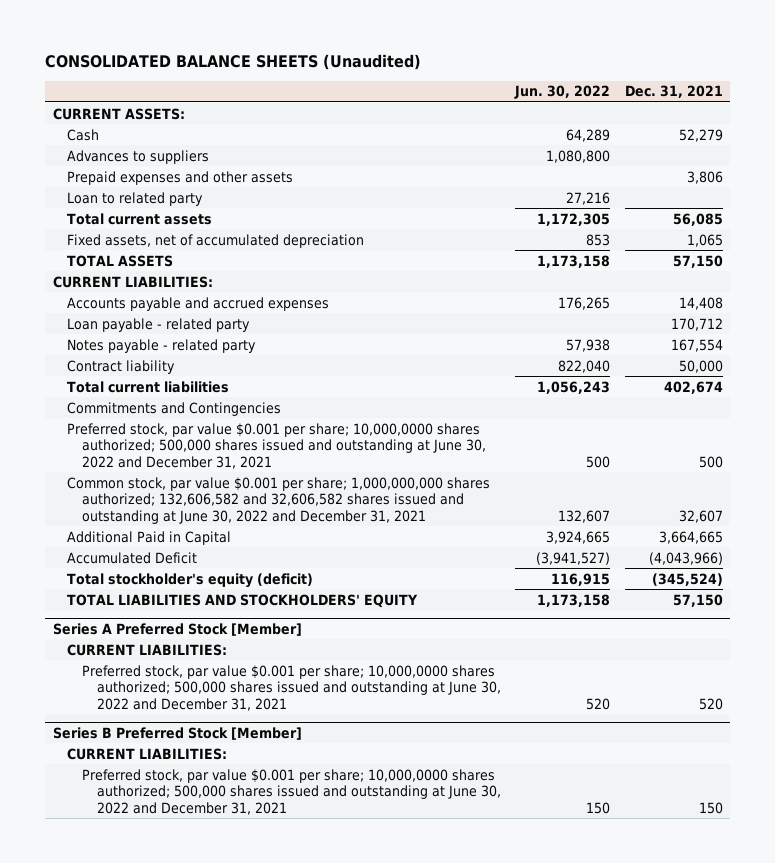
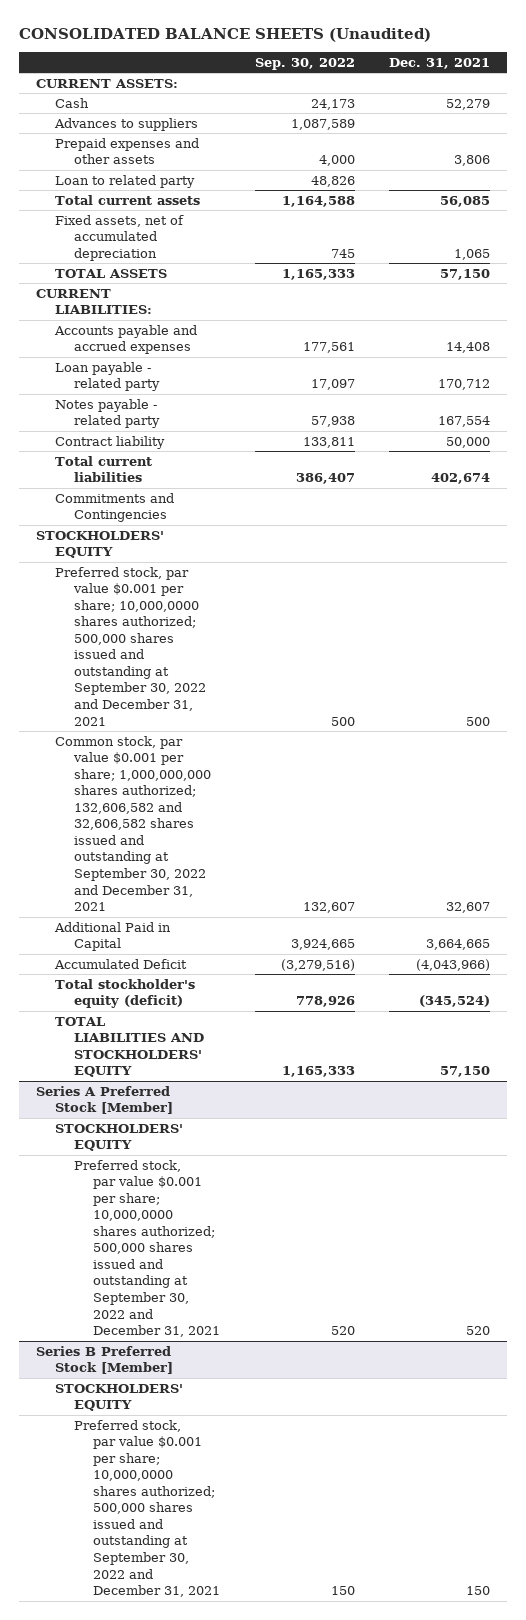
[514,85,611,100] Jun. 30, 2022 -> none
none -> [254,57,355,70] Sep. 30, 2022
none -> [36,530,165,559] STOCKHOLDERS' EQUITY
[67,422,487,469] Preferred stock, par value $0.001 per share; 10,000,0000 shares authorized; 500,000 shares issued and outstanding at June 30, 2022 and December 31, 2021 -> [55,566,207,726] Preferred stock, par value $0.001 per share; 10,000,0000 shares authorized; 500,000 shares issued and outstanding at September 30, 2022 and December 31, 2021
[67,476,491,524] Common stock, par value $0.001 per share; 1,000,000,000 shares authorized; 132,606,582 and 32,606,582 shares issued and outstanding at June 30, 2022 and December 31, 2021 -> [55,735,212,912] Common stock, par value $0.001 per share; 1,000,000,000 shares authorized; 132,606,582 and 32,606,582 shares issued and outstanding at September 30, 2022 and December 31, 2021
[67,643,228,656] CURRENT LIABILITIES: -> none
none -> [55,1123,184,1152] STOCKHOLDERS' EQUITY
[82,664,501,711] Preferred stock, par value $0.001 per share; 10,000,0000 shares authorized; 500,000 shares issued and outstanding at June 30, 2022 and December 31, 2021 -> [74,1159,221,1338] Preferred stock, par value $0.001 per share; 10,000,0000 shares authorized; 500,000 shares issued and outstanding at September 30, 2022 and December 31, 2021
[67,747,228,760] CURRENT LIABILITIES: -> none
none -> [55,1383,184,1412] STOCKHOLDERS' EQUITY
[82,768,501,815] Preferred stock, par value $0.001 per share; 10,000,0000 shares authorized; 500,000 shares issued and outstanding at June 30, 2022 and December 31, 2021 -> [74,1419,221,1598] Preferred stock, par value $0.001 per share; 10,000,0000 shares authorized; 500,000 shares issued and outstanding at September 30, 2022 and December 31, 2021

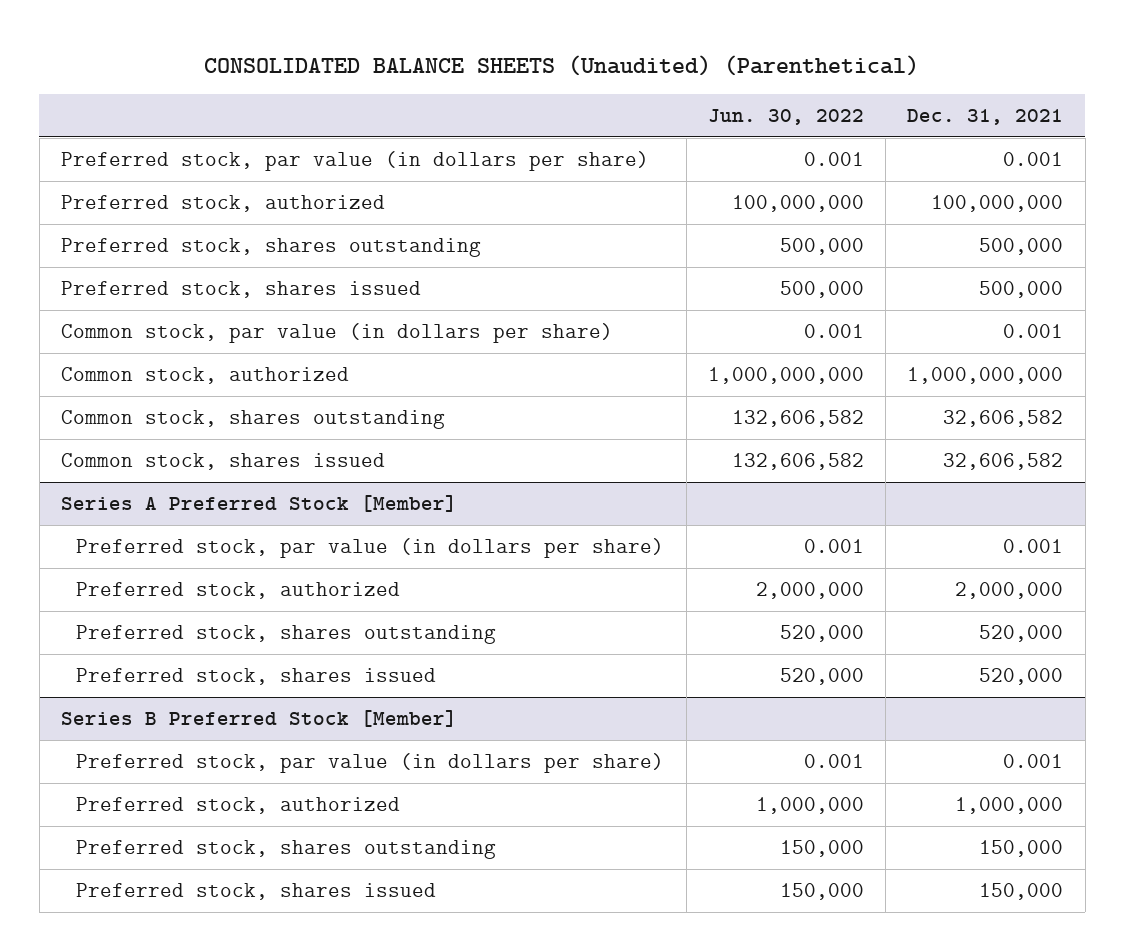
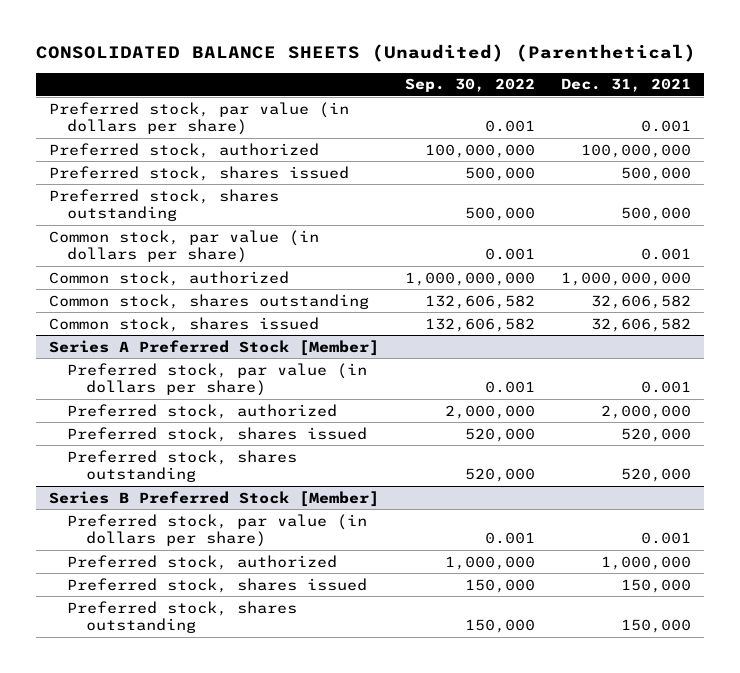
[707,109,864,126] Jun. 30, 2022 -> none
none -> [405,78,536,93] Sep. 30, 2022
[60,237,481,257] Preferred stock, shares outstanding -> [48,188,279,222] Preferred stock, shares outstanding
[76,624,497,644] Preferred stock, shares outstanding -> [67,449,298,483] Preferred stock, shares outstanding
[76,839,497,859] Preferred stock, shares outstanding -> [67,600,298,634] Preferred stock, shares outstanding

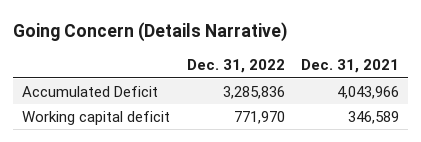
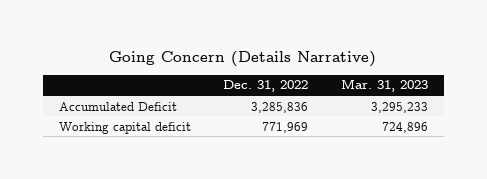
[301,59,400,74] Dec. 31, 2021 -> none
none -> [341,79,429,93] Mar. 31, 2023
[233,111,285,125] 771,970 -> [262,121,309,133] 771,969

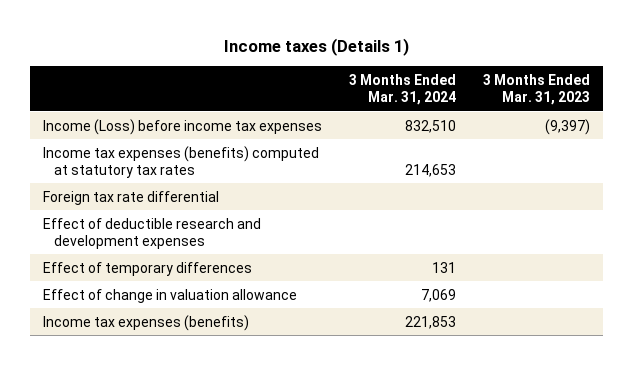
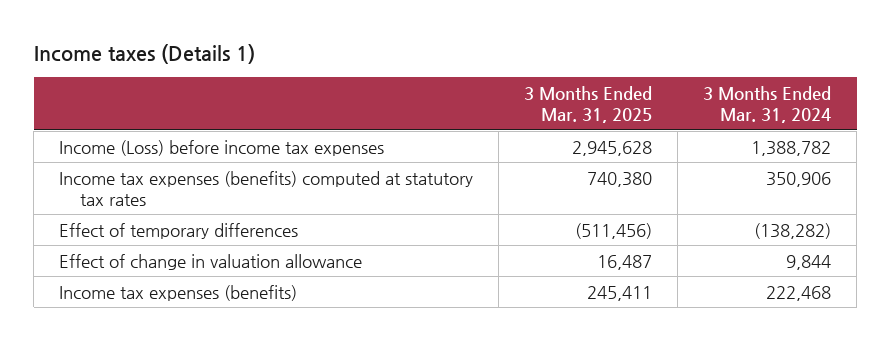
[482,74,590,105] 3 Months Ended Mar. 31, 2023 -> none
none -> [524,85,653,124] 3 Months Ended Mar. 31, 2025
[43,190,220,205] Foreign tax rate differential -> none
[43,217,262,249] Effect of deductible research and development expenses -> none
[405,119,457,133] 832,510 -> [751,140,832,156] 1,388,782
[405,163,457,177] 214,653 -> [766,171,832,187] 350,906
[432,261,457,273] 131 -> [754,222,832,239] (138,282)
[421,288,457,302] 7,069 -> [786,254,832,270] 9,844
[405,315,457,329] 221,853 -> [766,285,832,301] 222,468

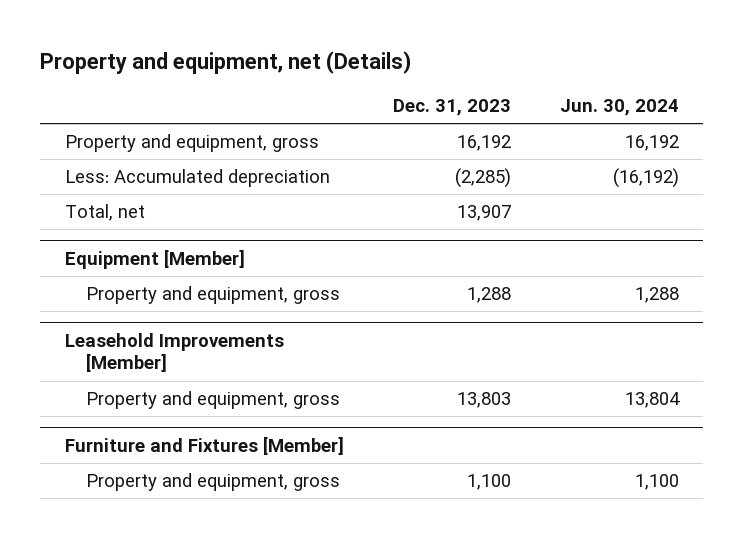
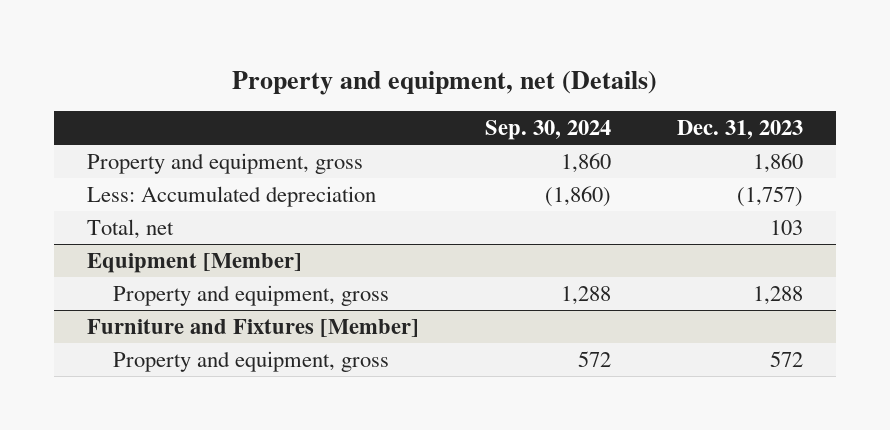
[559,99,679,117] Jun. 30, 2024 -> none
none -> [484,120,611,141] Sep. 30, 2024
[456,135,511,152] 16,192 -> [752,152,803,173] 1,860
[454,168,511,189] (2,285) -> [736,185,803,207] (1,757)
[456,205,511,222] 13,907 -> [769,219,803,235] 103
[64,332,284,373] Leasehold Improvements [Member] -> none
[85,391,340,410] Property and equipment, gross -> none
[466,474,511,491] 1,100 -> [769,350,803,367] 572

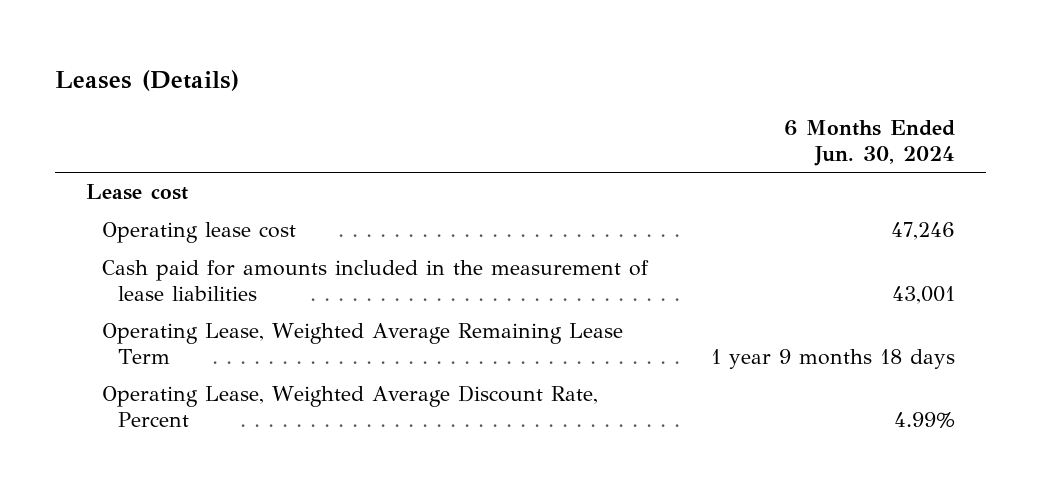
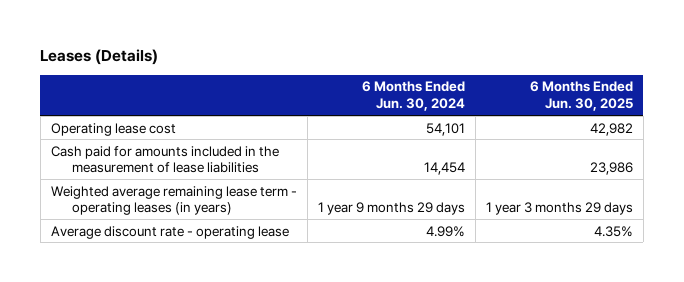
none -> [529,81,633,112] 6 Months Ended Jun. 30, 2025
[86,184,189,201] Lease cost -> none
[890,222,955,241] 47,246 -> [425,122,465,136] 54,101
[891,285,955,304] 43,001 -> [423,162,465,176] 14,454
[102,323,624,364] Operating Lease, Weighted Average Remaining Lease Term -> [50,185,297,216] Weighted average remaining lease term - operating leases (in years)
[710,348,955,369] 1 year 9 months 18 days -> [317,202,465,216] 1 year 9 months 29 days
[102,385,599,427] Operating Lease, Weighted Average Discount Rate, Percent -> [50,225,289,239] Average discount rate - operating lease

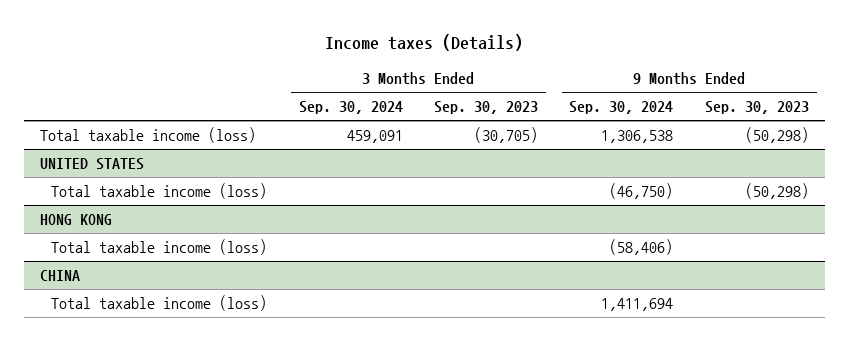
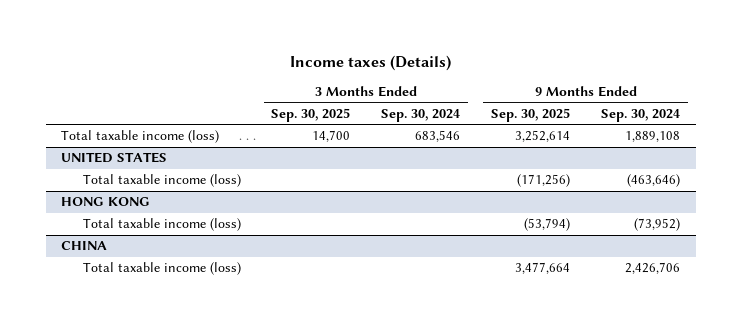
[434,101,539,115] Sep. 30, 2023 -> none
[704,101,809,115] Sep. 30, 2023 -> none
none -> [271,107,351,122] Sep. 30, 2025
none -> [491,107,571,122] Sep. 30, 2025
[346,130,403,144] 459,091 -> [415,130,461,143] 683,546
[601,130,674,144] 1,306,538 -> [625,131,681,143] 1,889,108
[609,183,674,200] (46,750) -> [627,174,681,188] (463,646)
[609,239,674,256] (58,406) -> [634,218,681,232] (73,952)
[601,298,674,312] 1,411,694 -> [625,262,681,275] 2,426,706

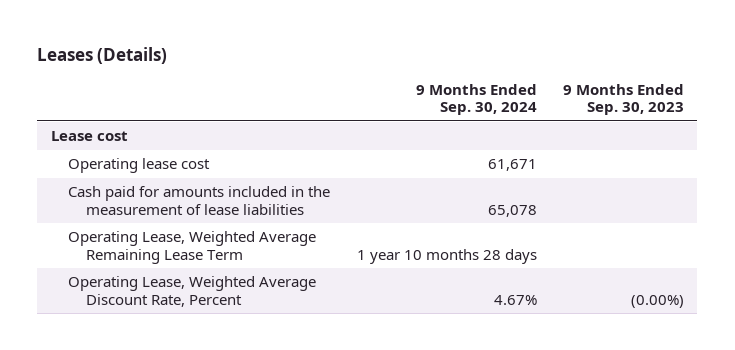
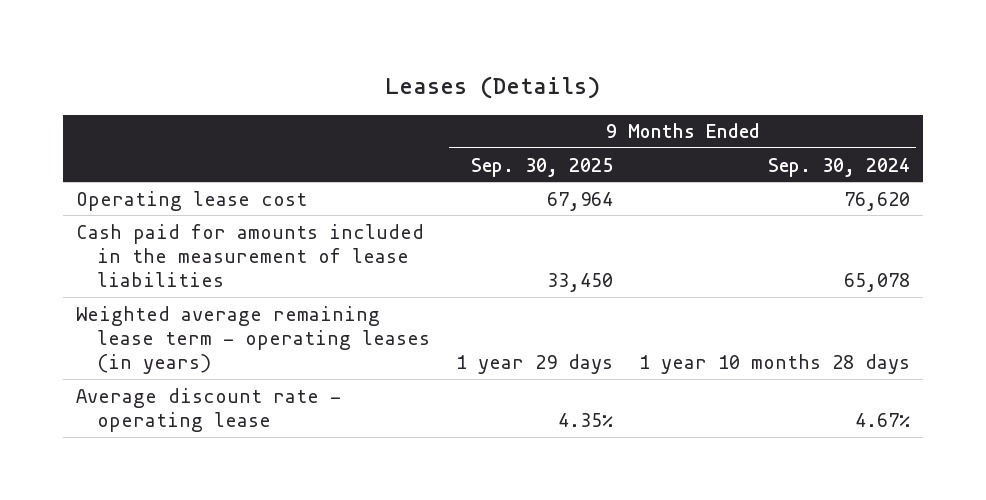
[563,83,685,116] 9 Months Ended Sep. 30, 2023 -> none
none -> [470,157,613,177] Sep. 30, 2025
[50,131,128,142] Lease cost -> none
[487,159,537,172] 61,671 -> [843,191,910,211] 76,620
[68,231,317,264] Operating Lease, Weighted Average Remaining Lease Term -> [76,305,430,375] Weighted average remaining lease term - operating leases (in years)
[68,276,317,307] Operating Lease, Weighted Average Discount Rate, Percent -> [76,387,342,432] Average discount rate - operating lease

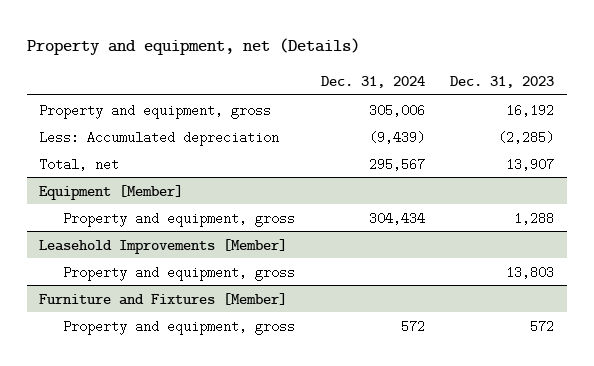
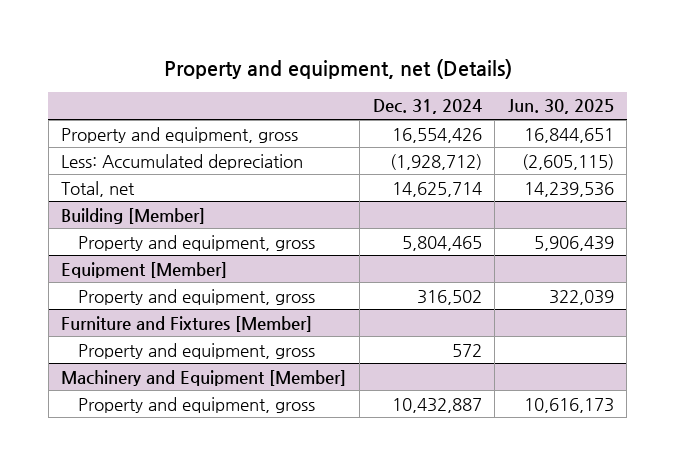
[450,75,555,88] Dec. 31, 2023 -> none
none -> [507,99,614,115] Jun. 30, 2025
[368,103,425,117] 305,006 -> [391,127,482,143] 16,554,426
[368,130,425,144] (9,439) -> [389,153,482,170] (1,928,712)
[368,157,425,171] 295,567 -> [391,181,482,197] 14,625,714
none -> [61,207,206,224] Building [Member]
none -> [77,234,315,251] Property and equipment, gross
[39,238,288,254] Leasehold Improvements [Member] -> none
[63,265,296,281] Property and equipment, gross -> none
[368,211,425,225] 304,434 -> [416,289,482,305] 316,502
none -> [61,369,347,386] Machinery and Equipment [Member]
none -> [77,396,315,413] Property and equipment, gross

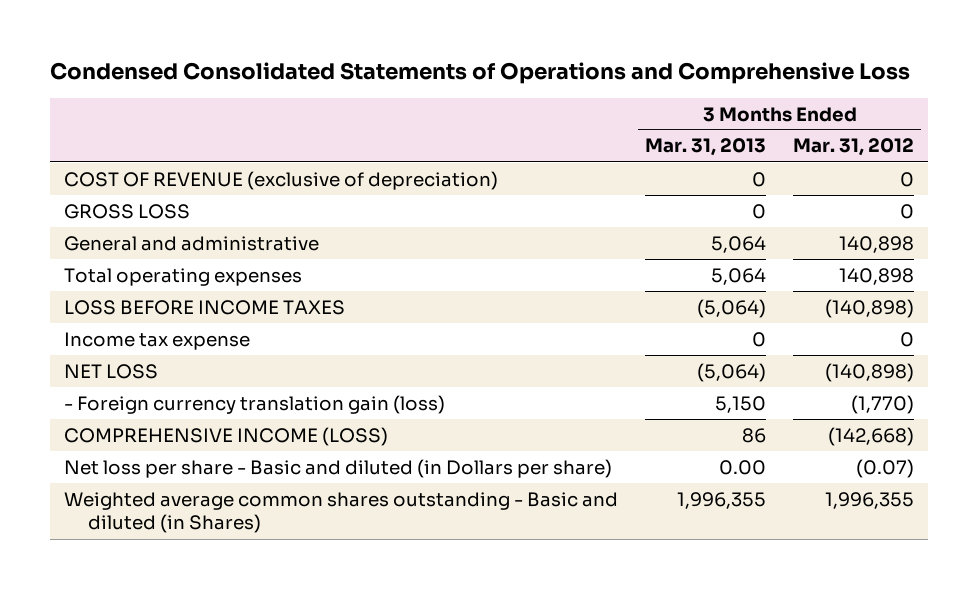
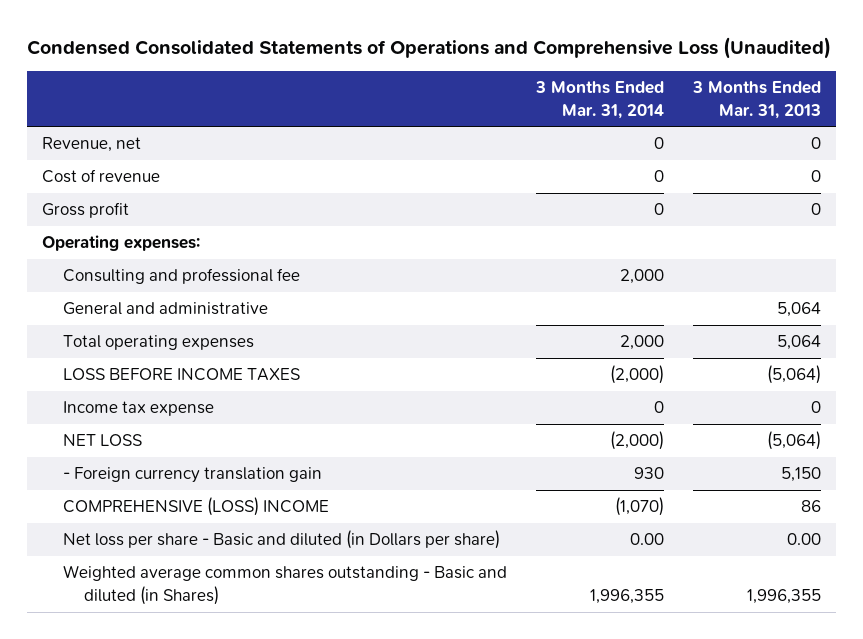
[50,62,911,85] Condensed Consolidated Statements of Operations and Comprehensive Loss -> [27,36,832,59] Condensed Consolidated Statements of Operations and Comprehensive Loss (Unaudited)
[793,138,915,157] Mar. 31, 2012 -> none
none -> [534,81,664,119] 3 Months Ended Mar. 31, 2014
none -> [41,137,141,153] Revenue, net
[64,170,499,190] COST OF REVENUE (exclusive of depreciation) -> [41,169,160,184] Cost of revenue
[64,203,191,219] GROSS LOSS -> [41,202,129,219] Gross profit
none -> [41,235,200,252] Operating expenses:
none -> [62,268,300,285] Consulting and professional fee
[64,394,446,414] - Foreign currency translation gain (loss) -> [62,467,322,484] - Foreign currency translation gain
[64,426,389,446] COMPREHENSIVE INCOME (LOSS) -> [62,497,329,517] COMPREHENSIVE (LOSS) INCOME

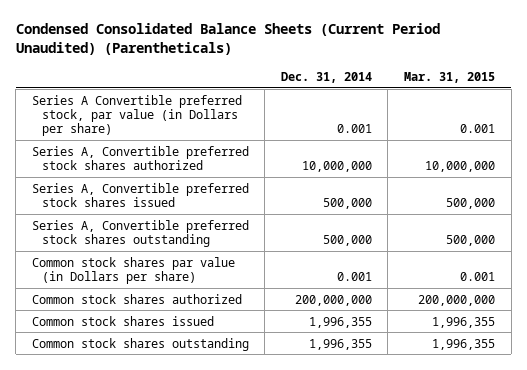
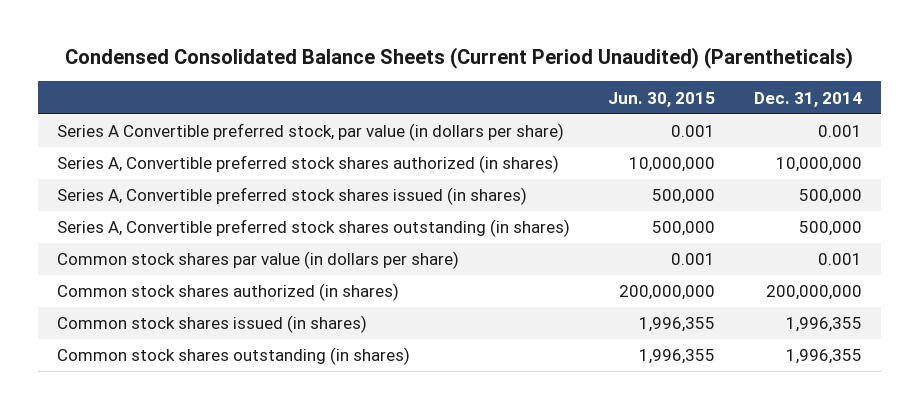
[404,71,496,83] Mar. 31, 2015 -> none
none -> [608,91,716,107] Jun. 30, 2015
[31,94,242,137] Series A Convertible preferred stock, par value (in Dollars per share) -> [56,123,564,142] Series A Convertible preferred stock, par value (in dollars per share)
[31,145,249,170] Series A, Convertible preferred stock shares authorized -> [56,155,559,174] Series A, Convertible preferred stock shares authorized (in shares)
[31,182,249,207] Series A, Convertible preferred stock shares issued -> [56,187,527,206] Series A, Convertible preferred stock shares issued (in shares)
[31,219,249,247] Series A, Convertible preferred stock shares outstanding -> [56,219,570,238] Series A, Convertible preferred stock shares outstanding (in shares)
[31,256,235,284] Common stock shares par value (in Dollars per share) -> [56,251,459,270] Common stock shares par value (in dollars per share)
[31,293,242,304] Common stock shares authorized -> [56,283,399,302] Common stock shares authorized (in shares)
[31,315,214,326] Common stock shares issued -> [56,315,367,334] Common stock shares issued (in shares)
[31,337,249,351] Common stock shares outstanding -> [56,347,410,366] Common stock shares outstanding (in shares)

